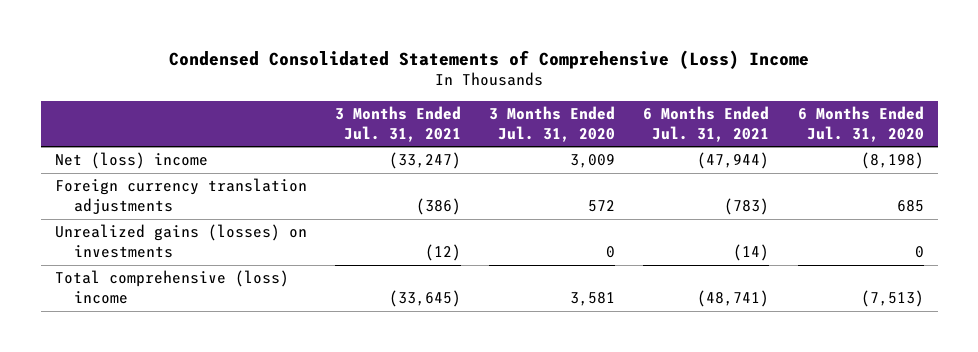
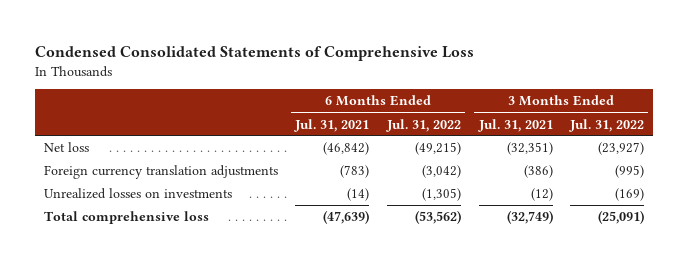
[169,49,810,69] Condensed Consolidated Statements of Comprehensive (Loss) Income -> [35,45,475,61] Condensed Consolidated Statements of Comprehensive Loss
[489,105,616,142] 3 Months Ended Jul. 31, 2020 -> none
[797,105,924,142] 6 Months Ended Jul. 31, 2020 -> none
none -> [385,118,461,132] Jul. 31, 2022
none -> [569,118,645,132] Jul. 31, 2022
[54,152,208,170] Net (loss) income -> [43,142,89,153] Net loss
[388,152,461,170] (33,247) -> [506,142,553,156] (32,351)
[697,152,770,170] (47,944) -> [323,142,370,156] (46,842)
[54,224,307,259] Unrealized gains (losses) on investments -> [43,188,232,200] Unrealized losses on investments
[54,270,289,305] Total comprehensive (loss) income -> [43,211,209,225] Total comprehensive loss
[388,290,461,308] (33,645) -> [506,210,553,225] (32,749)
[697,290,770,308] (48,741) -> [323,210,370,225] (47,639)

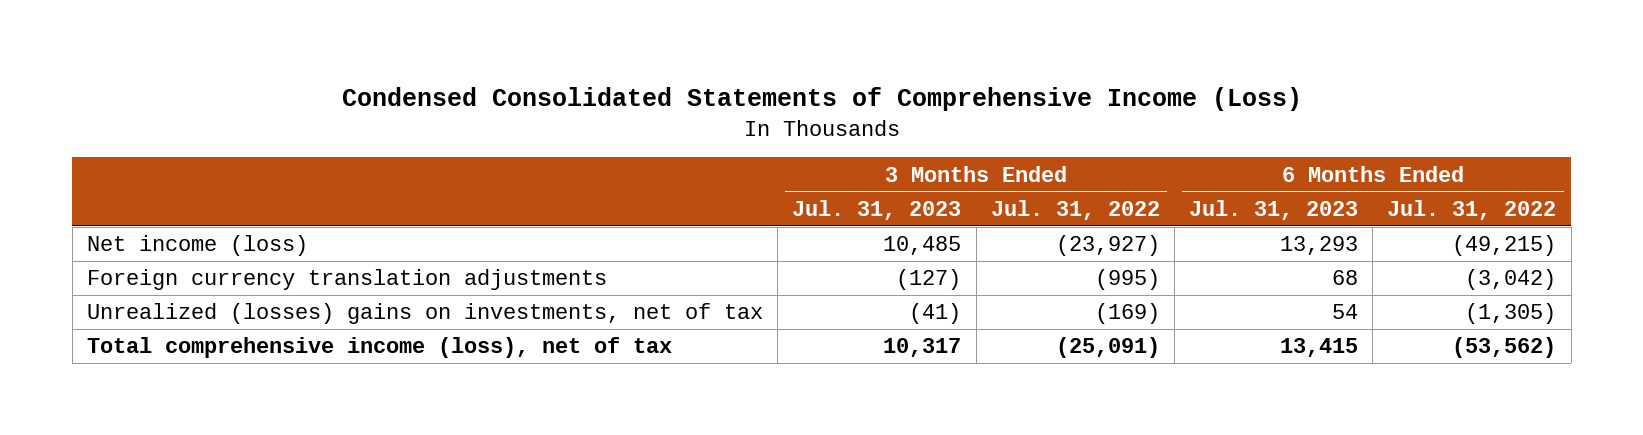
[35,45,475,61] Condensed Consolidated Statements of Comprehensive Loss -> [341,87,1302,112] Condensed Consolidated Statements of Comprehensive Income (Loss)
[294,118,370,132] Jul. 31, 2021 -> none
[477,118,553,132] Jul. 31, 2021 -> none
none -> [792,199,962,220] Jul. 31, 2023
none -> [1189,199,1359,220] Jul. 31, 2023
[43,142,89,153] Net loss -> [87,235,309,257] Net income (loss)
[43,188,232,200] Unrealized losses on investments -> [87,303,764,325] Unrealized (losses) gains on investments, net of tax
[43,211,209,225] Total comprehensive loss -> [87,337,673,359] Total comprehensive income (loss), net of tax

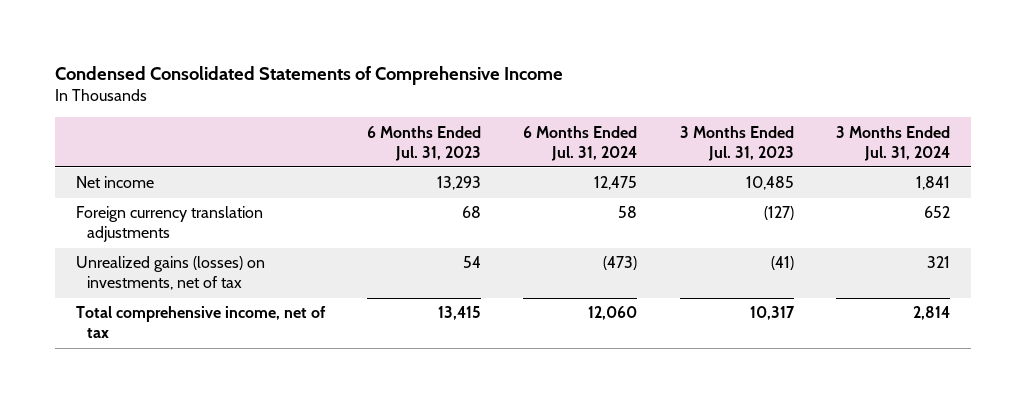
[341,87,1302,112] Condensed Consolidated Statements of Comprehensive Income (Loss) -> [55,65,564,85] Condensed Consolidated Statements of Comprehensive Income
[990,199,1160,220] Jul. 31, 2022 -> none
[1387,199,1557,220] Jul. 31, 2022 -> none
none -> [523,125,638,161] 6 Months Ended Jul. 31, 2024
none -> [835,125,950,161] 3 Months Ended Jul. 31, 2024
[87,235,309,257] Net income (loss) -> [76,176,155,189] Net income
[87,303,764,325] Unrealized (losses) gains on investments, net of tax -> [76,256,266,291] Unrealized gains (losses) on investments, net of tax
[87,337,673,359] Total comprehensive income (loss), net of tax -> [76,306,327,339] Total comprehensive income, net of tax

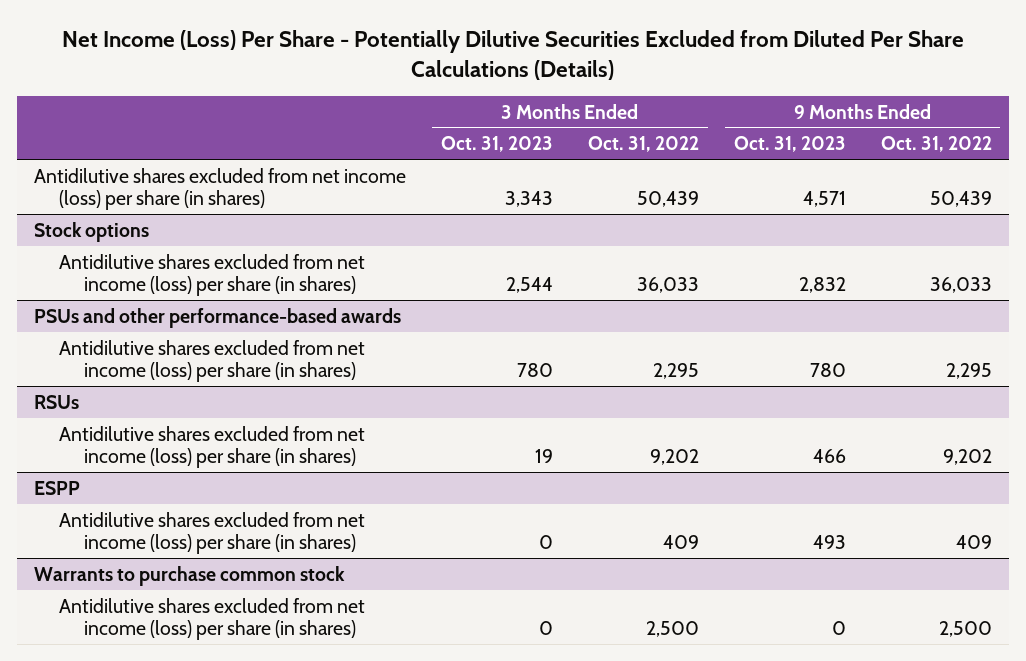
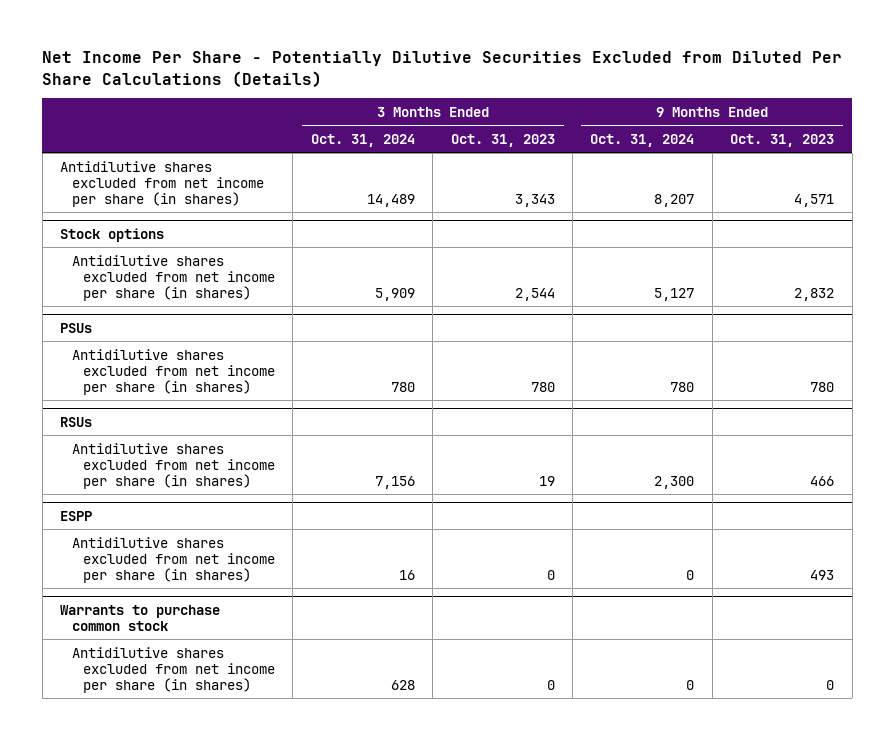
[61,29,964,80] Net Income (Loss) Per Share - Potentially Dilutive Securities Excluded from Diluted Per Share Calculations (Details) -> [42,51,843,87] Net Income Per Share - Potentially Dilutive Securities Excluded from Diluted Per Share Calculations (Details)
[587,136,699,153] Oct. 31, 2022 -> none
[880,136,992,153] Oct. 31, 2022 -> none
none -> [310,133,415,147] Oct. 31, 2024
none -> [590,133,695,147] Oct. 31, 2024
[34,167,407,211] Antidilutive shares excluded from net income (loss) per share (in shares) -> [60,160,264,207] Antidilutive shares excluded from net income per share (in shares)
[58,253,365,297] Antidilutive shares excluded from net income (loss) per share (in shares) -> [71,254,276,301] Antidilutive shares excluded from net income per share (in shares)
[34,307,402,328] PSUs and other performance-based awards -> [60,322,93,333] PSUs
[58,339,365,383] Antidilutive shares excluded from net income (loss) per share (in shares) -> [71,348,276,395] Antidilutive shares excluded from net income per share (in shares)
[58,425,365,469] Antidilutive shares excluded from net income (loss) per share (in shares) -> [71,442,276,489] Antidilutive shares excluded from net income per share (in shares)
[58,511,365,555] Antidilutive shares excluded from net income (loss) per share (in shares) -> [71,536,276,583] Antidilutive shares excluded from net income per share (in shares)
[58,597,365,641] Antidilutive shares excluded from net income (loss) per share (in shares) -> [71,646,276,693] Antidilutive shares excluded from net income per share (in shares)

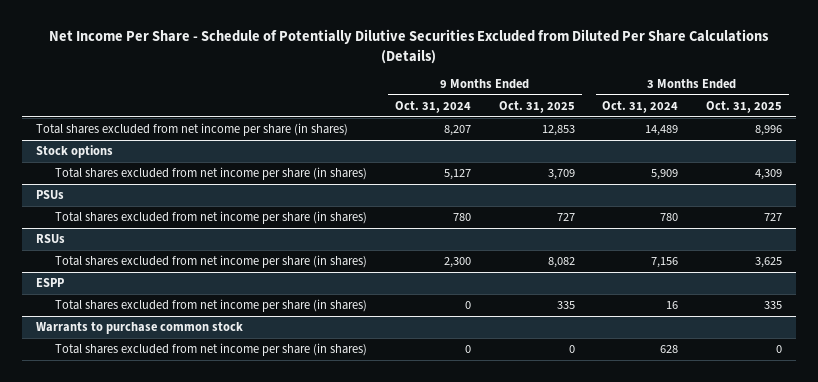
[42,51,843,87] Net Income Per Share - Potentially Dilutive Securities Excluded from Diluted Per Share Calculations (Details) -> [48,29,769,64] Net Income Per Share - Schedule of Potentially Dilutive Securities Excluded from Diluted Per Share Calculations (Details)
[450,133,555,147] Oct. 31, 2023 -> none
[730,133,835,147] Oct. 31, 2023 -> none
none -> [498,100,575,113] Oct. 31, 2025
none -> [706,100,783,113] Oct. 31, 2025
[60,160,264,207] Antidilutive shares excluded from net income per share (in shares) -> [35,123,348,137] Total shares excluded from net income per share (in shares)
[71,254,276,301] Antidilutive shares excluded from net income per share (in shares) -> [55,167,368,181] Total shares excluded from net income per share (in shares)
[71,348,276,395] Antidilutive shares excluded from net income per share (in shares) -> [55,211,368,225] Total shares excluded from net income per share (in shares)
[71,442,276,489] Antidilutive shares excluded from net income per share (in shares) -> [55,255,368,269] Total shares excluded from net income per share (in shares)
[71,536,276,583] Antidilutive shares excluded from net income per share (in shares) -> [55,299,368,313] Total shares excluded from net income per share (in shares)
[71,646,276,693] Antidilutive shares excluded from net income per share (in shares) -> [55,343,368,357] Total shares excluded from net income per share (in shares)

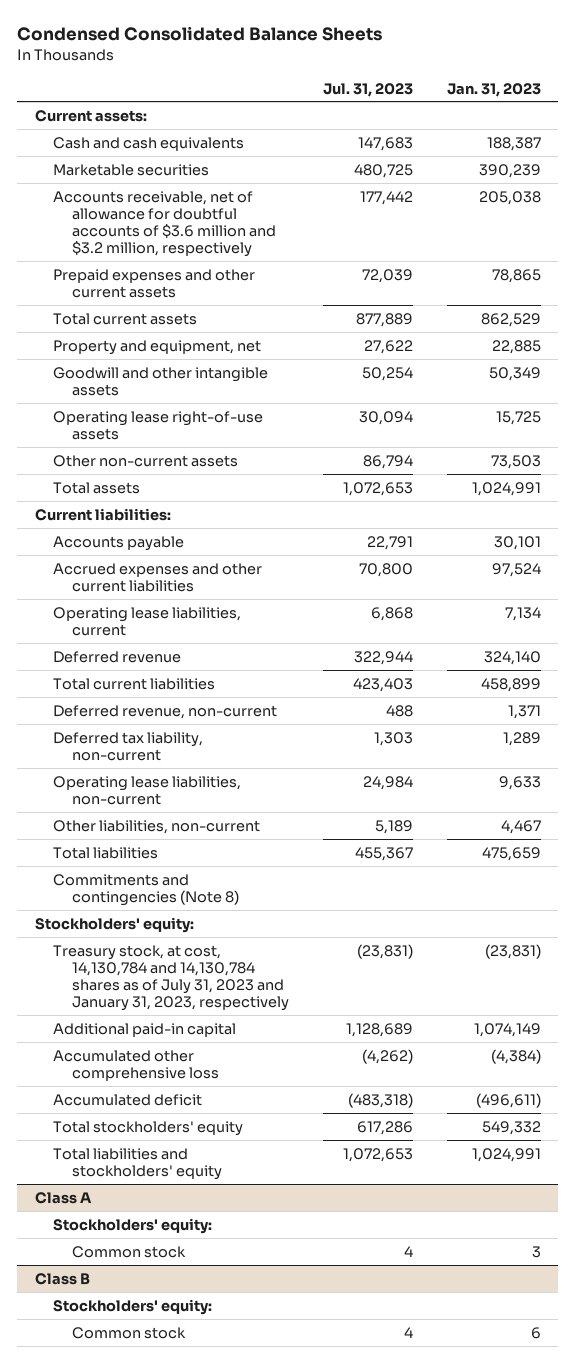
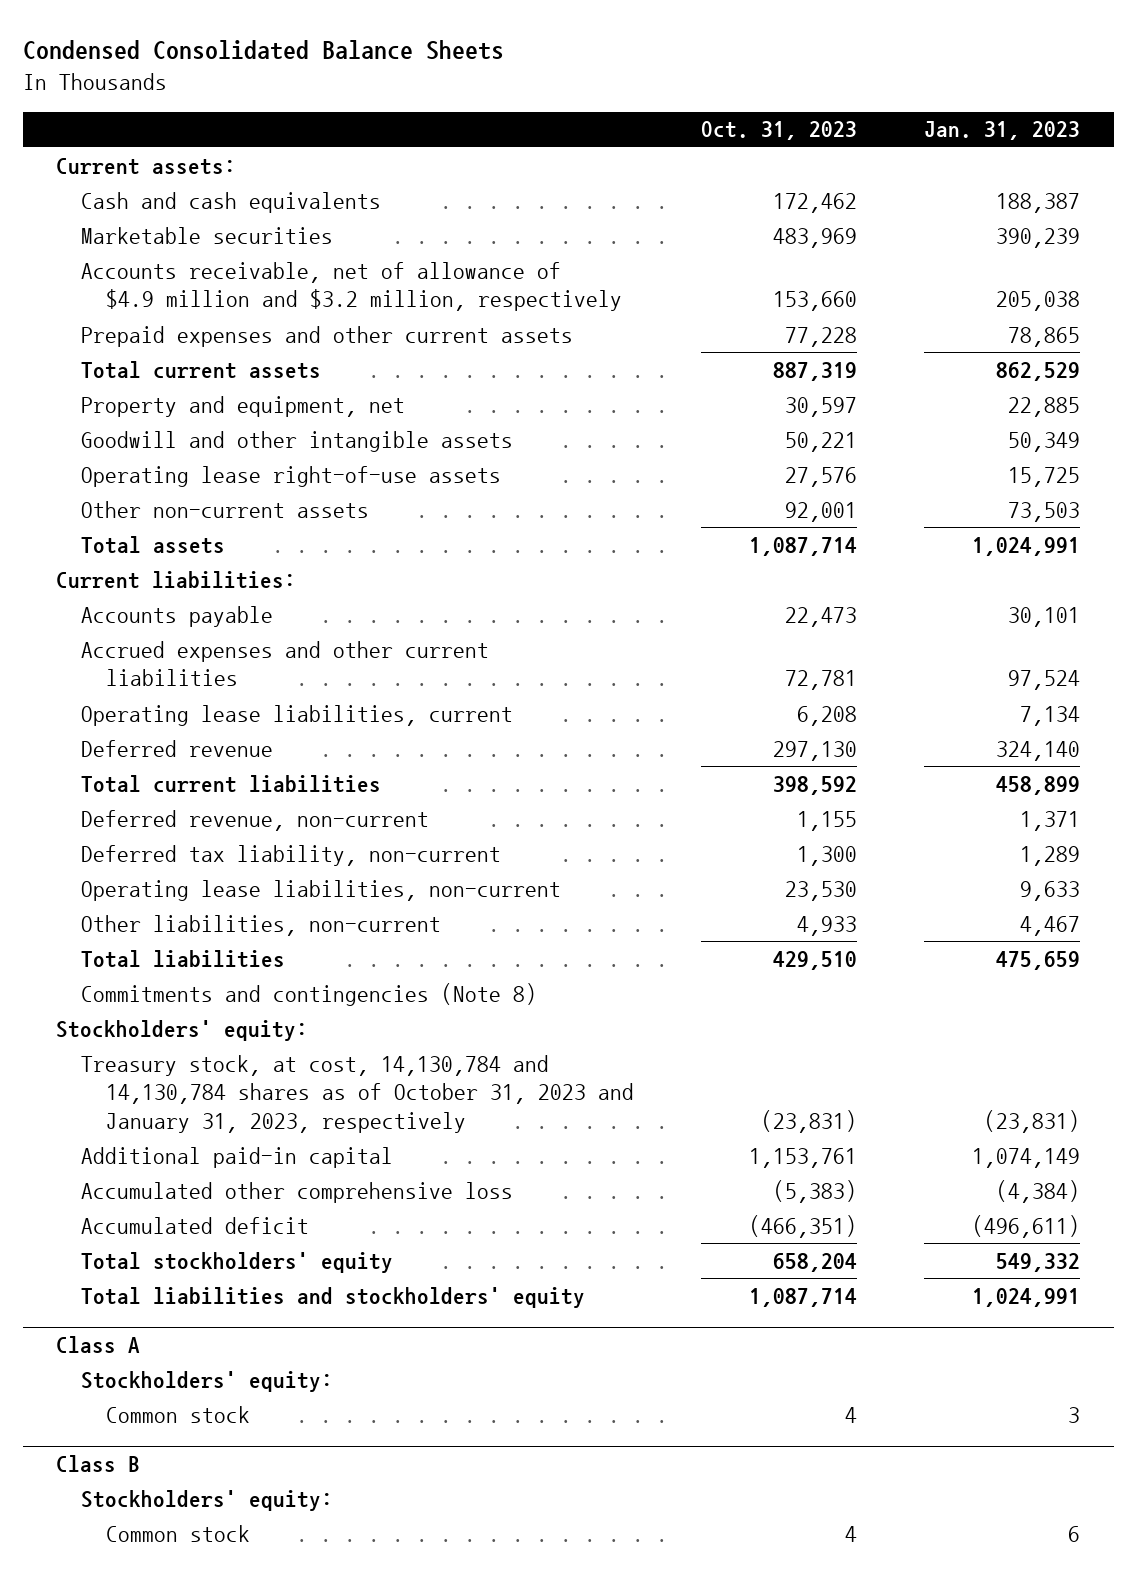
[323,82,414,97] Jul. 31, 2023 -> none
none -> [701,121,858,141] Oct. 31, 2023
[53,190,276,257] Accounts receivable, net of allowance for doubtful accounts of $3.6 million and $3.2 million, respectively -> [81,261,623,312] Accounts receivable, net of allowance of $4.9 million and $3.2 million, respectively
[53,944,289,1011] Treasury stock, at cost, 14,130,784 and 14,130,784 shares as of July 31, 2023 and January 31, 2023, respectively -> [81,1054,635,1134] Treasury stock, at cost, 14,130,784 and 14,130,784 shares as of October 31, 2023 and January 31, 2023, respectively

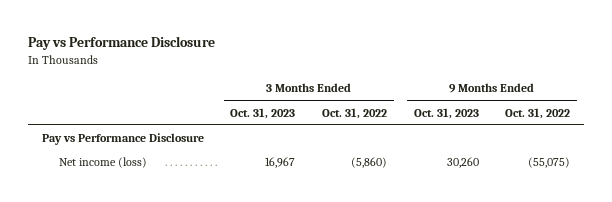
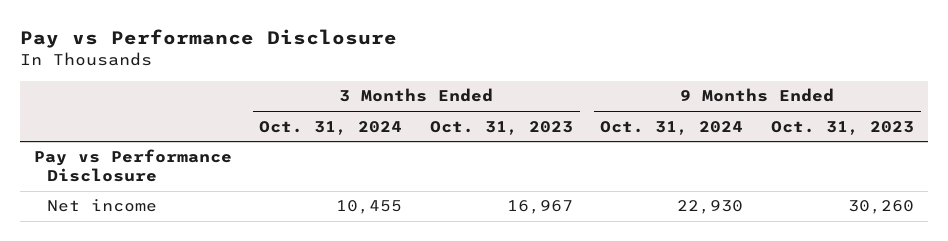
[321,107,387,119] Oct. 31, 2022 -> none
[505,107,571,119] Oct. 31, 2022 -> none
none -> [259,120,403,135] Oct. 31, 2024
none -> [600,120,744,135] Oct. 31, 2024
[58,157,147,169] Net income (loss) -> [46,199,157,213] Net income

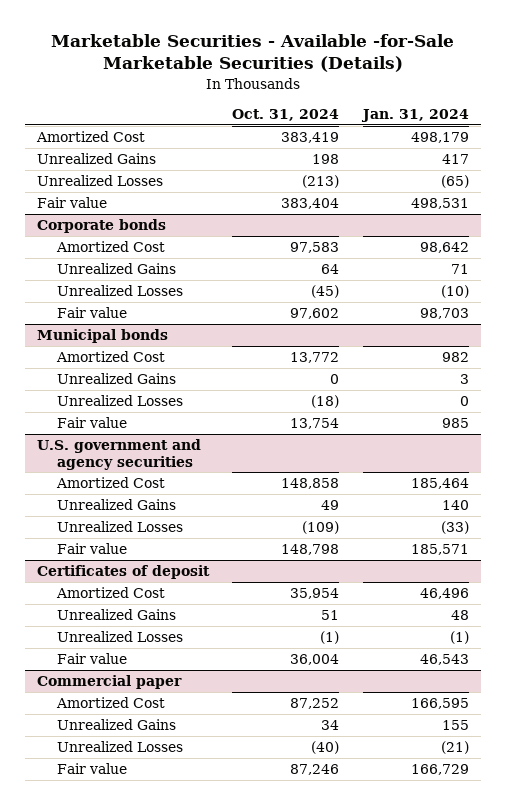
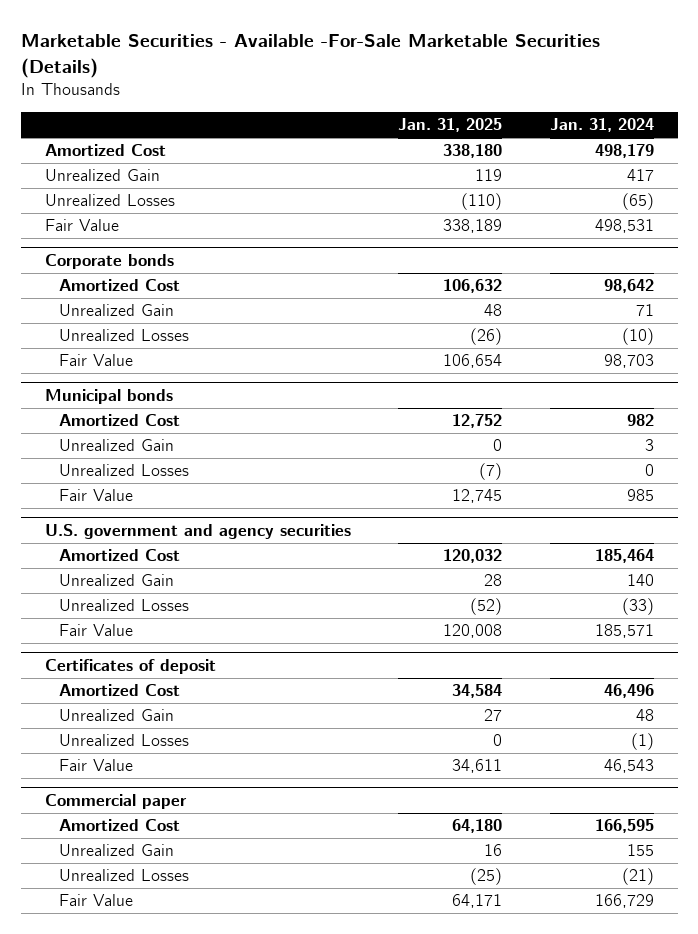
[50,34,454,73] Marketable Securities - Available -for-Sale Marketable Securities (Details) -> [20,33,600,78] Marketable Securities - Available -For-Sale Marketable Securities (Details)
[232,108,340,121] Oct. 31, 2024 -> none
none -> [398,118,503,133] Jan. 31, 2025
[37,153,157,165] Unrealized Gains -> [44,169,160,182] Unrealized Gain
[37,197,108,209] Fair value -> [44,219,119,232] Fair Value
[57,263,177,275] Unrealized Gains -> [59,304,175,317] Unrealized Gain
[57,307,128,319] Fair value -> [59,354,134,367] Fair Value
[57,373,177,385] Unrealized Gains -> [59,439,175,452] Unrealized Gain
[57,417,128,429] Fair value -> [59,489,134,502] Fair Value
[57,499,177,511] Unrealized Gains -> [59,574,175,587] Unrealized Gain
[57,543,128,555] Fair value -> [59,624,134,637] Fair Value
[57,609,177,621] Unrealized Gains -> [59,709,175,722] Unrealized Gain
[57,653,128,665] Fair value -> [59,759,134,772] Fair Value
[57,719,177,731] Unrealized Gains -> [59,844,175,857] Unrealized Gain
[57,763,128,775] Fair value -> [59,894,134,907] Fair Value

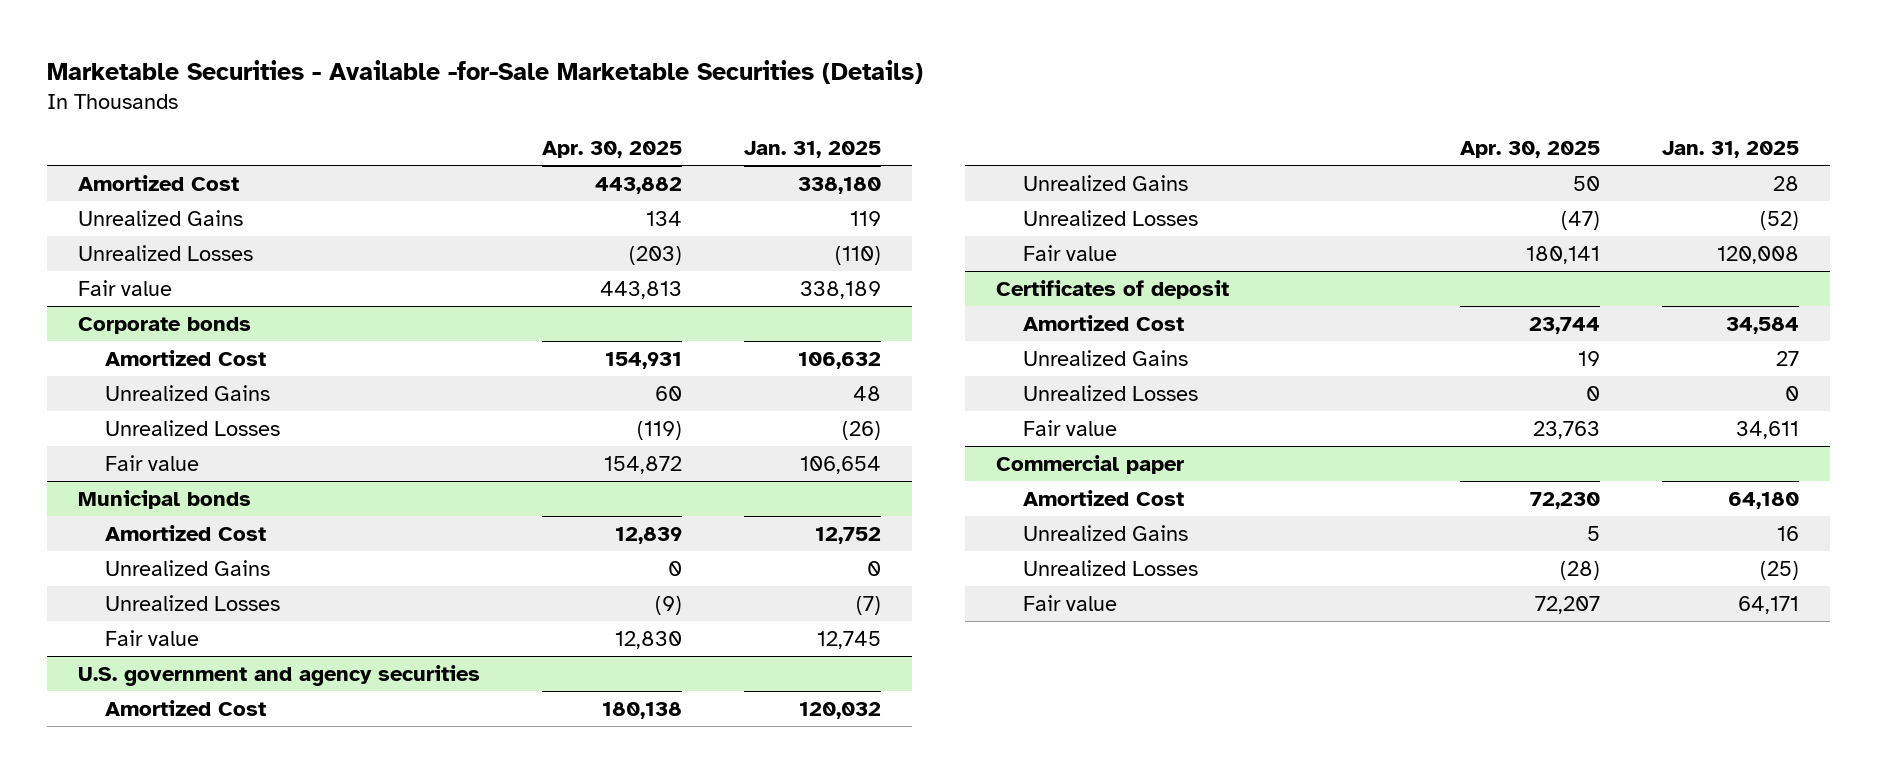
[20,33,600,78] Marketable Securities - Available -For-Sale Marketable Securities (Details) -> [46,59,923,84] Marketable Securities - Available -for-Sale Marketable Securities (Details)
[549,118,654,133] Jan. 31, 2024 -> none
none -> [541,140,682,158] Apr. 30, 2025
[44,169,160,182] Unrealized Gain -> [77,209,243,226] Unrealized Gains
[44,219,119,232] Fair Value -> [77,279,172,296] Fair value
[59,304,175,317] Unrealized Gain -> [104,384,270,401] Unrealized Gains
[59,354,134,367] Fair Value -> [104,454,199,471] Fair value
[59,439,175,452] Unrealized Gain -> [104,559,270,576] Unrealized Gains
[59,489,134,502] Fair Value -> [104,629,199,646] Fair value
[59,574,175,587] Unrealized Gain -> [1023,174,1189,191] Unrealized Gains
[59,624,134,637] Fair Value -> [1023,244,1118,261] Fair value
[59,709,175,722] Unrealized Gain -> [1023,349,1189,366] Unrealized Gains
[59,759,134,772] Fair Value -> [1023,419,1118,436] Fair value
[59,844,175,857] Unrealized Gain -> [1023,524,1189,541] Unrealized Gains
[59,894,134,907] Fair Value -> [1023,594,1118,611] Fair value

